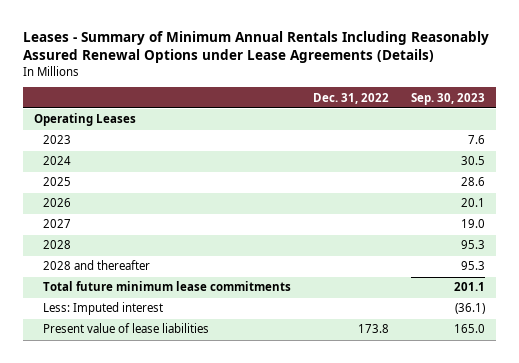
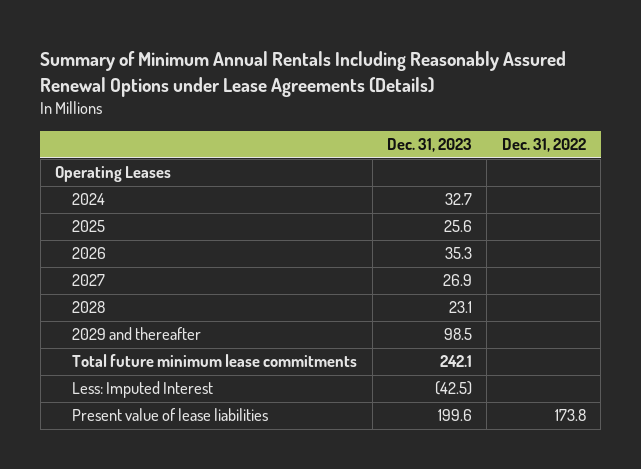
[23,30,490,63] Leases - Summary of Minimum Annual Rentals Including Reasonably Assured Renewal Options under Lease Agreements (Details) -> [40,51,567,97] Summary of Minimum Annual Rentals Including Reasonably Assured Renewal Options under Lease Agreements (Details)
[410,92,485,105] Sep. 30, 2023 -> none
none -> [387,138,473,153] Dec. 31, 2023
[42,135,71,145] 2023 -> none
[42,260,150,271] 2028 and thereafter -> [72,327,202,341] 2029 and thereafter
[42,302,163,316] Less: Imputed interest -> [72,381,214,399] Less: Imputed Interest

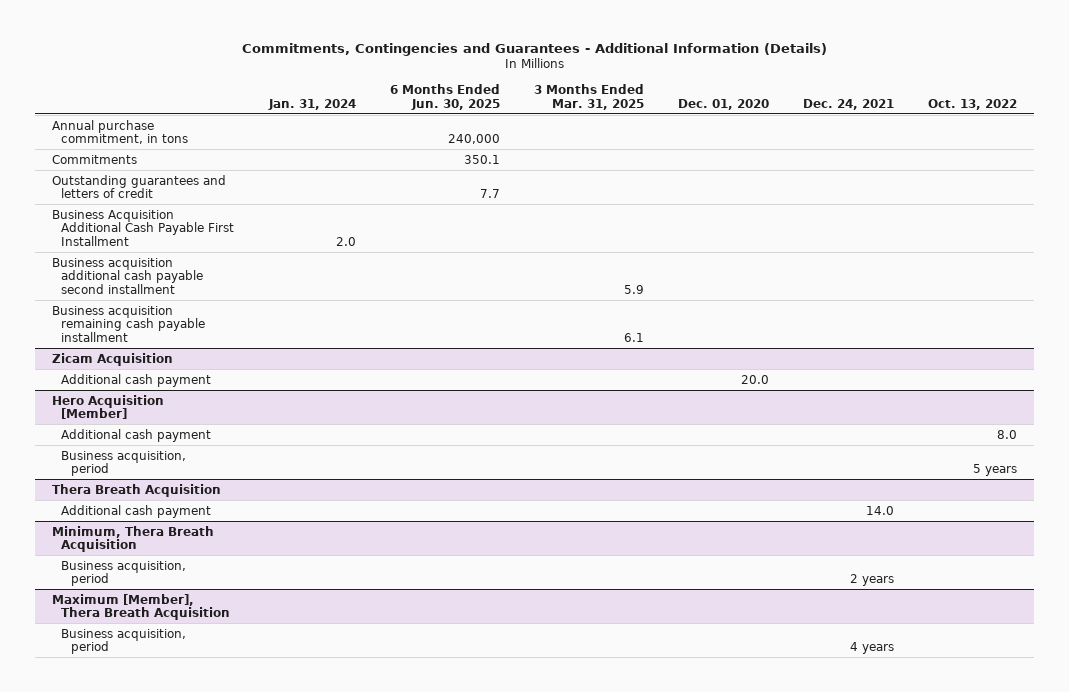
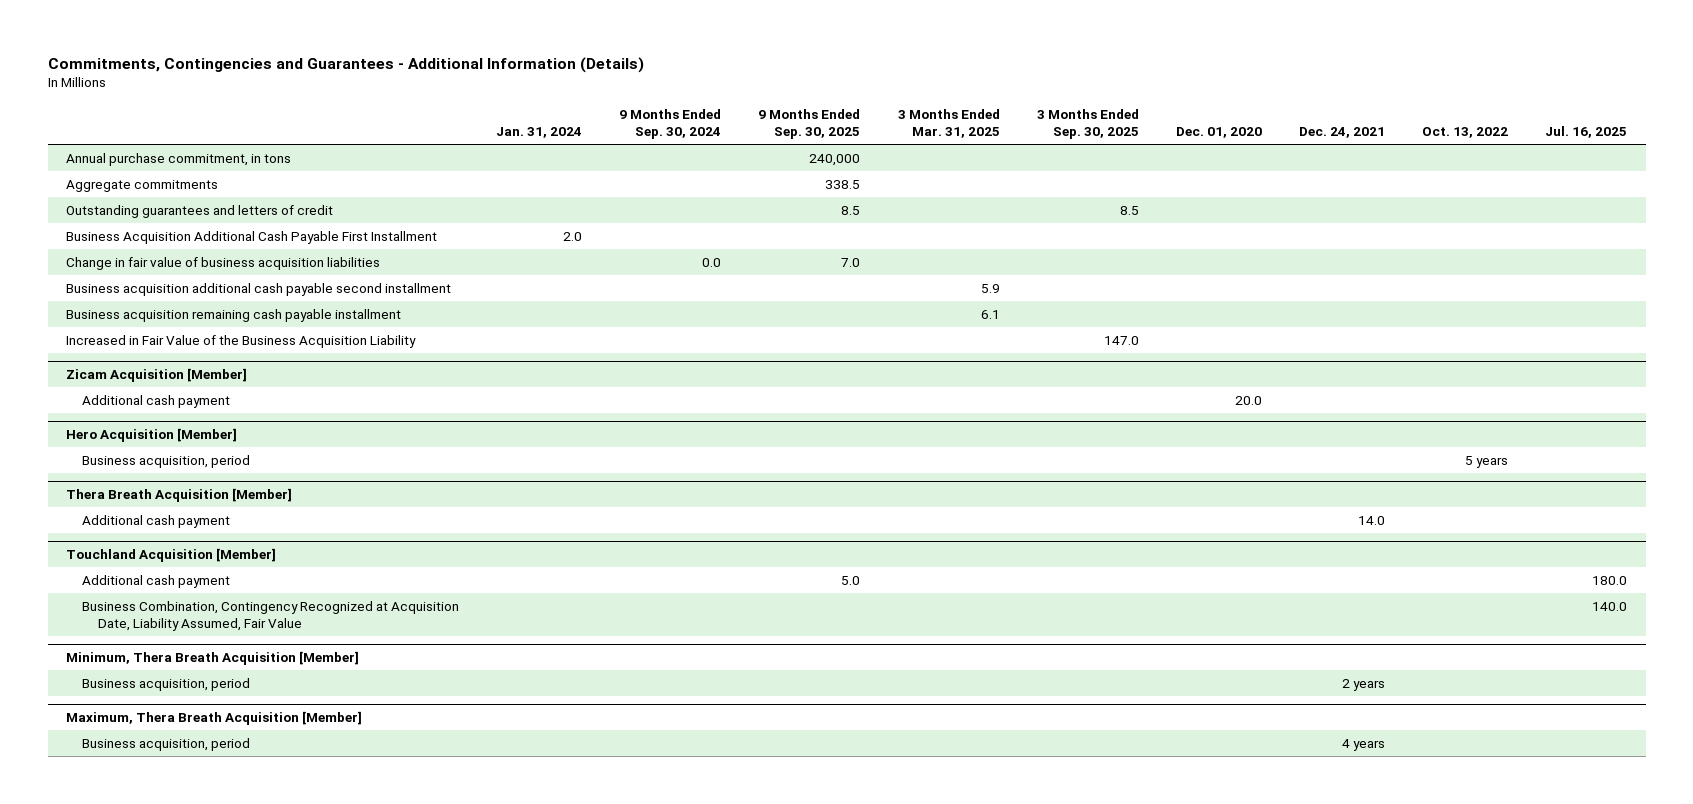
[389,84,500,110] 6 Months Ended Jun. 30, 2025 -> none
none -> [619,108,722,140] 9 Months Ended Sep. 30, 2024
none -> [758,108,861,140] 9 Months Ended Sep. 30, 2025
none -> [1036,108,1139,140] 3 Months Ended Sep. 30, 2025
none -> [1545,126,1628,139] Jul. 16, 2025
[51,154,137,164] Commitments -> [66,179,219,192] Aggregate commitments
none -> [66,256,381,270] Change in fair value of business acquisition liabilities
none -> [66,334,417,348] Increased in Fair Value of the Business Acquisition Liability
[51,352,173,366] Zicam Acquisition -> [66,368,248,383] Zicam Acquisition [Member]
[61,428,212,442] Additional cash payment -> none
[51,483,221,497] Thera Breath Acquisition -> [66,488,293,503] Thera Breath Acquisition [Member]
none -> [66,548,277,563] Touchland Acquisition [Member]
none -> [82,574,231,588] Additional cash payment
none -> [82,600,460,632] Business Combination, Contingency Recognized at Acquisition Date, Liability Assumed, Fair Value
[51,525,214,553] Minimum, Thera Breath Acquisition -> [66,651,360,666] Minimum, Thera Breath Acquisition [Member]
[51,593,231,621] Maximum [Member], Thera Breath Acquisition -> [66,711,363,726] Maximum, Thera Breath Acquisition [Member]

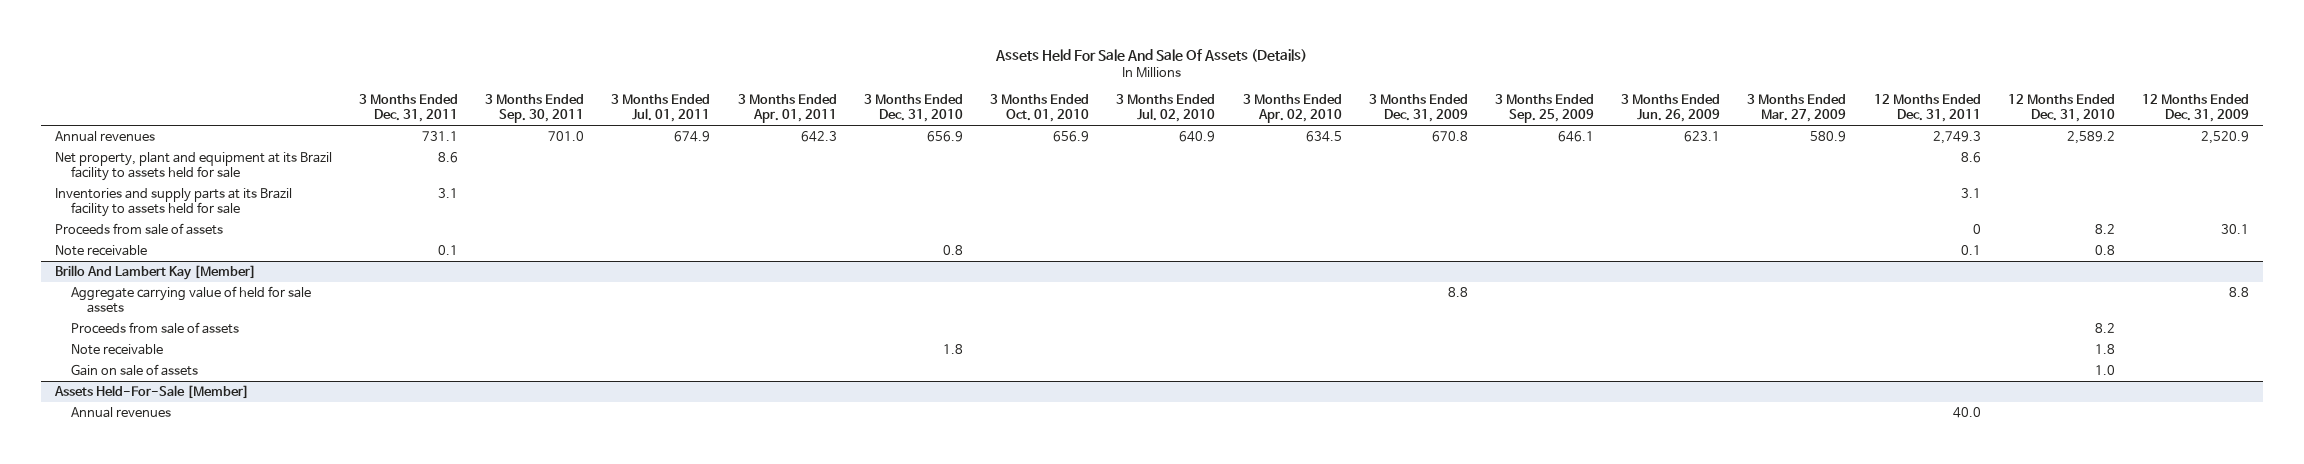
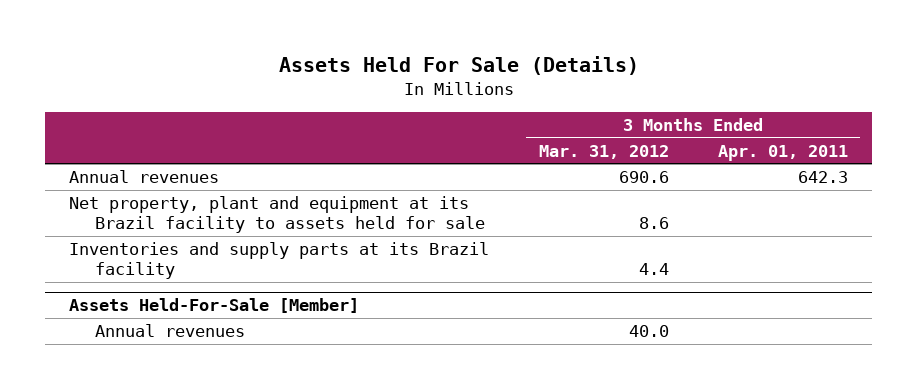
[994,49,1307,63] Assets Held For Sale And Sale Of Assets (Details) -> [278,55,639,75] Assets Held For Sale (Details)
[358,93,458,123] 3 Months Ended Dec. 31, 2011 -> none
[485,93,585,124] 3 Months Ended Sep. 30, 2011 -> none
[611,93,711,123] 3 Months Ended Jul. 01, 2011 -> none
[863,93,963,123] 3 Months Ended Dec. 31, 2010 -> none
[990,93,1090,123] 3 Months Ended Oct. 01, 2010 -> none
[1116,93,1216,123] 3 Months Ended Jul. 02, 2010 -> none
[1242,93,1342,124] 3 Months Ended Apr. 02, 2010 -> none
[1368,93,1468,123] 3 Months Ended Dec. 31, 2009 -> none
[1495,93,1595,124] 3 Months Ended Sep. 25, 2009 -> none
[1621,93,1721,123] 3 Months Ended Jun. 26, 2009 -> none
[1747,93,1847,123] 3 Months Ended Mar. 27, 2009 -> none
[1873,93,1981,123] 12 Months Ended Dec. 31, 2011 -> none
[2007,93,2115,123] 12 Months Ended Dec. 31, 2010 -> none
[2142,93,2250,123] 12 Months Ended Dec. 31, 2009 -> none
none -> [538,144,669,159] Mar. 31, 2012
[54,222,223,235] Proceeds from sale of assets -> none
[54,244,147,256] Note receivable -> none
[54,264,256,280] Brillo And Lambert Kay [Member] -> none
[70,285,311,314] Aggregate carrying value of held for sale assets -> none
[70,321,239,334] Proceeds from sale of assets -> none
[70,343,163,355] Note receivable -> none
[70,363,198,376] Gain on sale of assets -> none
[54,187,292,218] Inventories and supply parts at its Brazil facility to assets held for sale -> [69,242,490,280] Inventories and supply parts at its Brazil facility

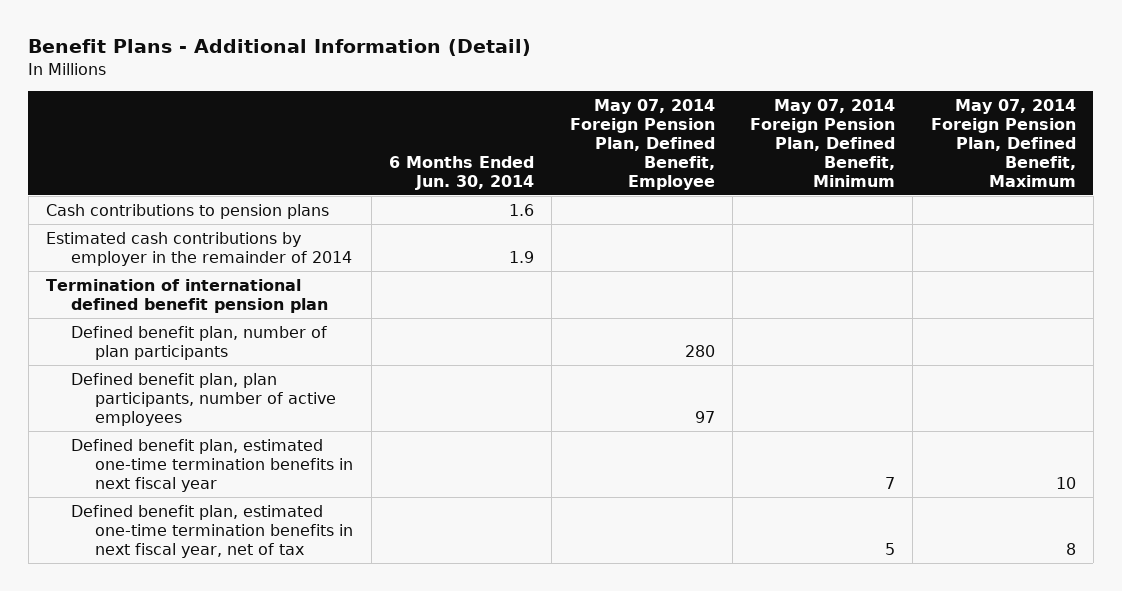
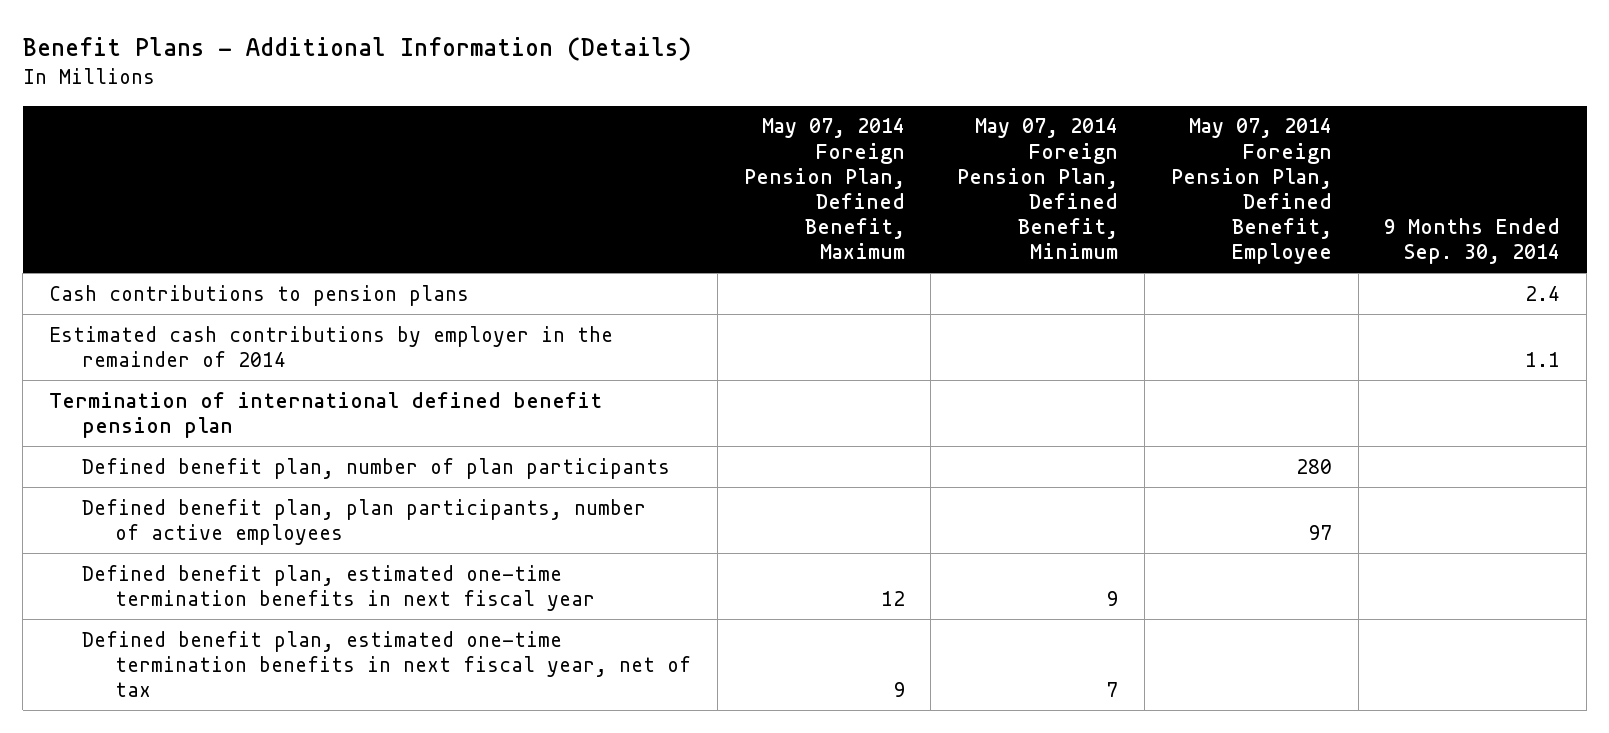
[28,39,532,57] Benefit Plans - Additional Information (Detail) -> [22,36,691,61] Benefit Plans - Additional Information (Details)
[388,155,534,190] 6 Months Ended Jun. 30, 2014 -> none
none -> [1384,217,1561,264] 9 Months Ended Sep. 30, 2014
[885,476,896,489] 7 -> [1106,591,1119,607] 9
[1055,476,1076,489] 10 -> [880,591,905,607] 12
[885,542,896,555] 5 -> [1106,682,1119,698] 7
[1065,542,1076,555] 8 -> [892,682,905,698] 9

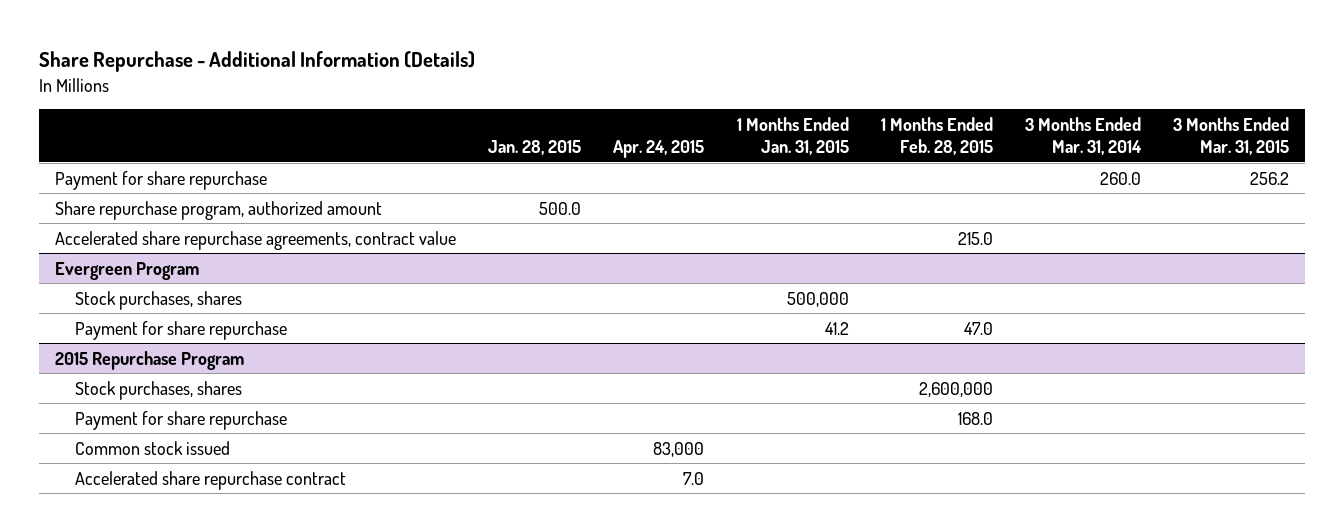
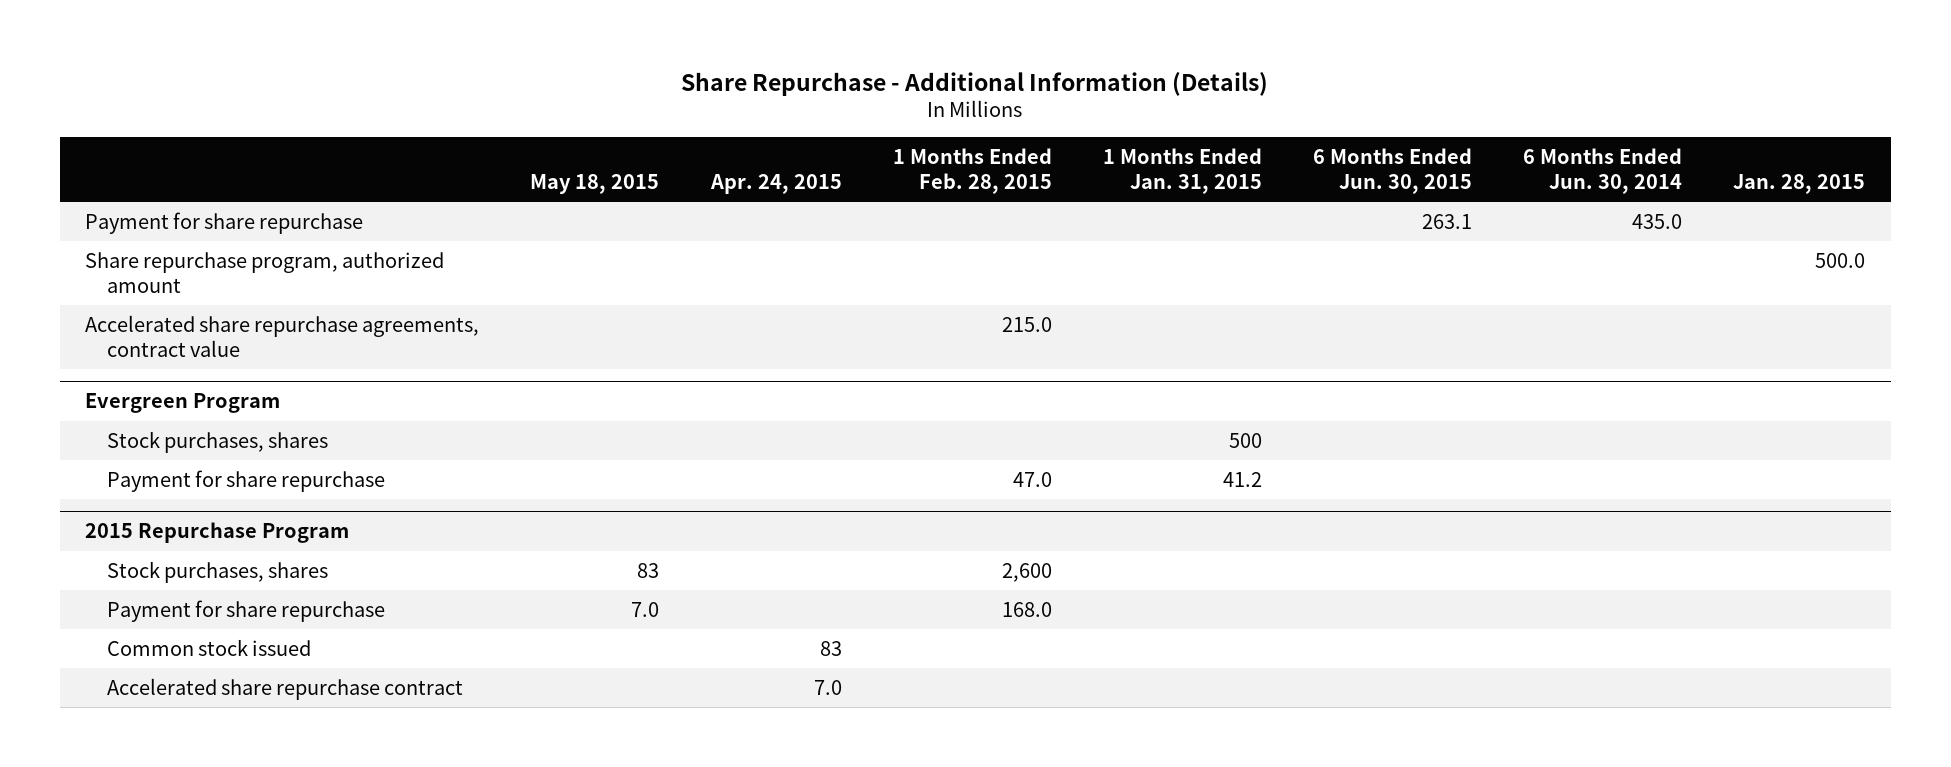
[1024,117,1142,156] 3 Months Ended Mar. 31, 2014 -> none
[1172,117,1289,156] 3 Months Ended Mar. 31, 2015 -> none
none -> [530,174,660,195] May 18, 2015
none -> [1313,147,1473,195] 6 Months Ended Jun. 30, 2015
none -> [1523,147,1683,195] 6 Months Ended Jun. 30, 2014
[786,291,849,307] 500,000 -> [1228,432,1262,448] 500
[918,381,993,397] 2,600,000 -> [1001,562,1052,582] 2,600
[653,441,705,457] 83,000 -> [819,640,842,656] 83

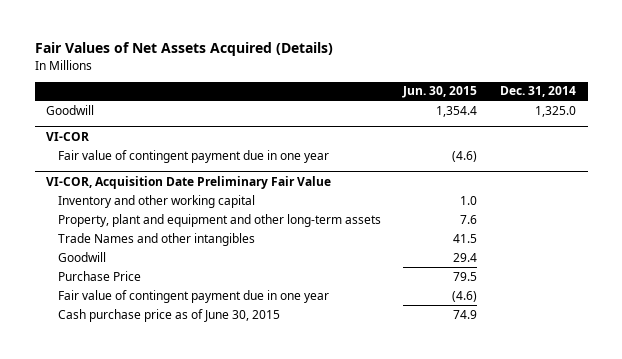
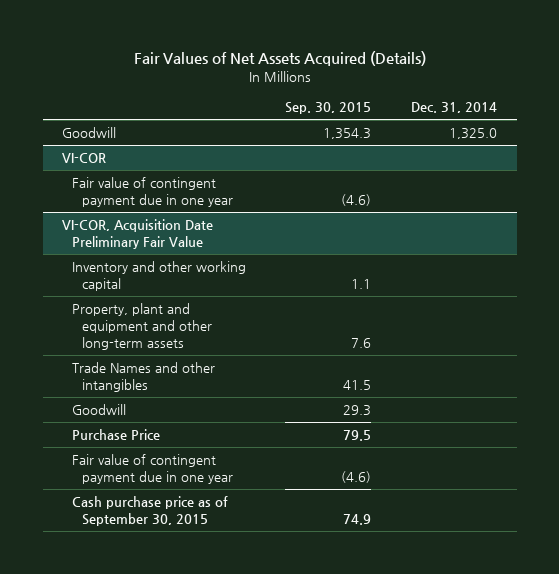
[402,86,478,99] Jun. 30, 2015 -> none
none -> [285,102,372,115] Sep. 30, 2015
[57,308,280,322] Cash purchase price as of June 30, 2015 -> [71,496,228,527] Cash purchase price as of September 30, 2015

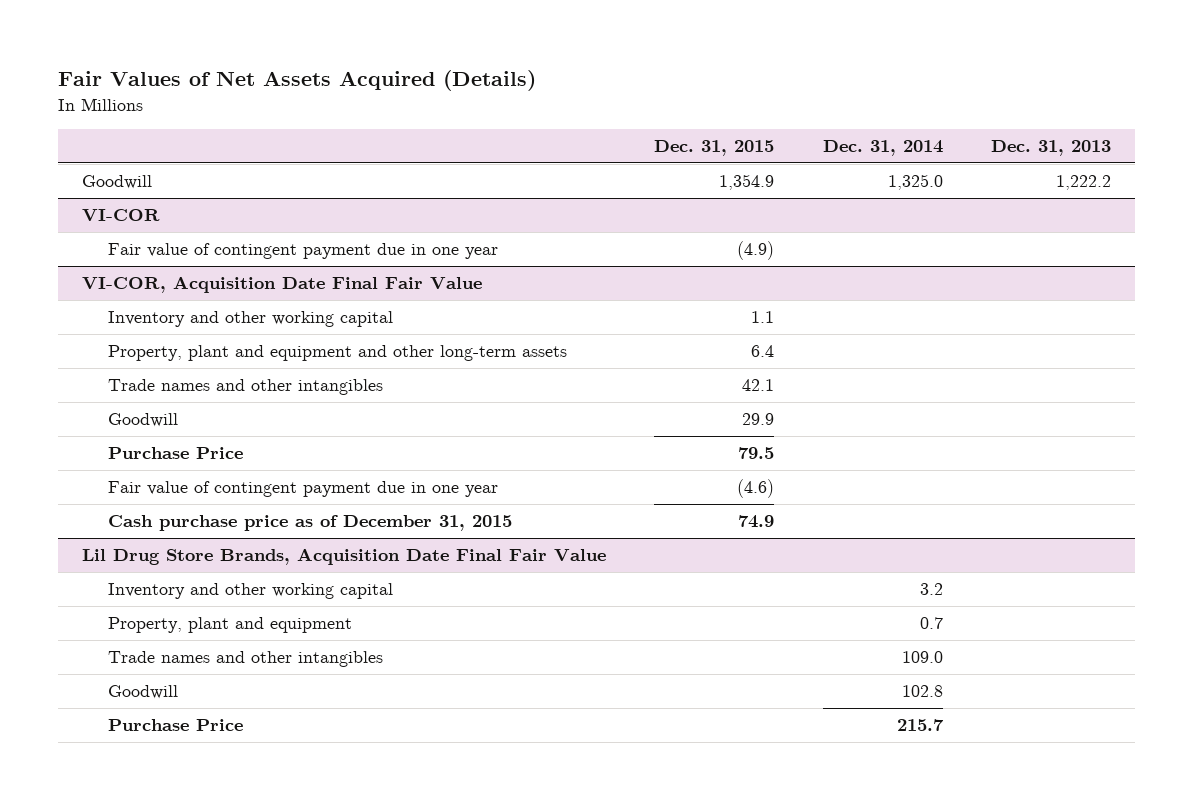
[285,102,372,115] Sep. 30, 2015 -> none
none -> [654,140,775,157] Dec. 31, 2015
none -> [990,140,1111,157] Dec. 31, 2013
[62,219,214,250] VI-COR, Acquisition Date Preliminary Fair Value -> [82,276,483,294] VI-COR, Acquisition Date Final Fair Value
[71,362,215,393] Trade Names and other intangibles -> [108,379,384,396] Trade names and other intangibles
[71,496,228,527] Cash purchase price as of September 30, 2015 -> [108,515,513,532] Cash purchase price as of December 31, 2015
none -> [82,548,607,566] Lil Drug Store Brands, Acquisition Date Final Fair Value
none -> [108,583,394,600] Inventory and other working capital
none -> [108,617,353,634] Property, plant and equipment
none -> [108,651,384,668] Trade names and other intangibles
none -> [108,685,179,700] Goodwill
none -> [108,719,244,732] Purchase Price

